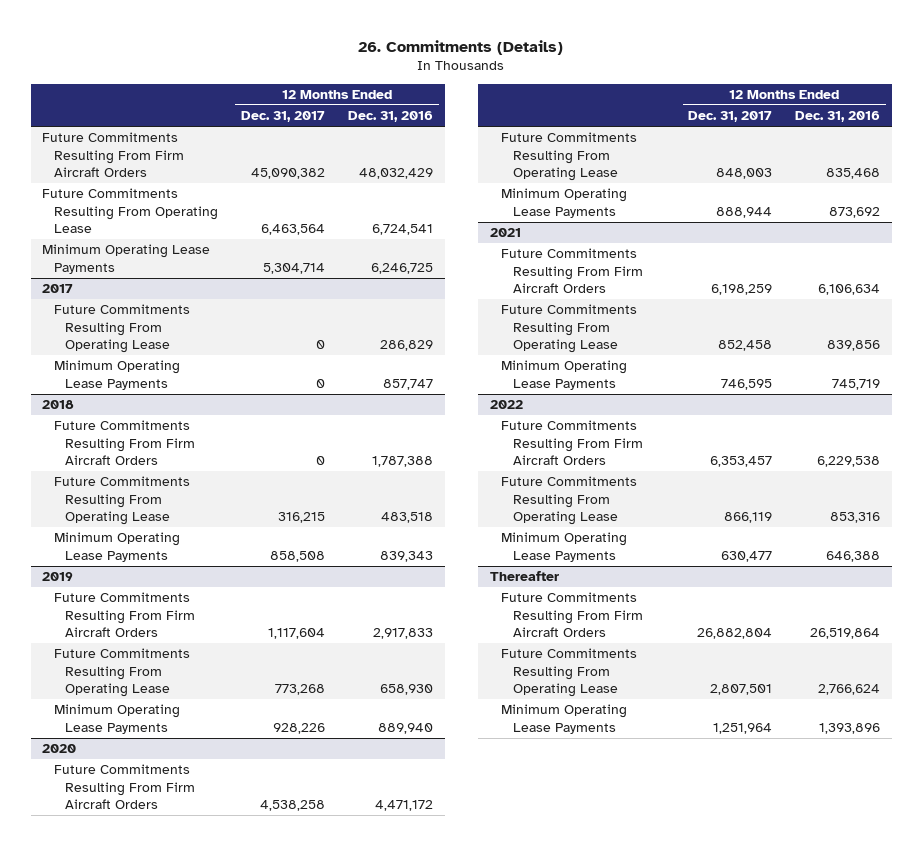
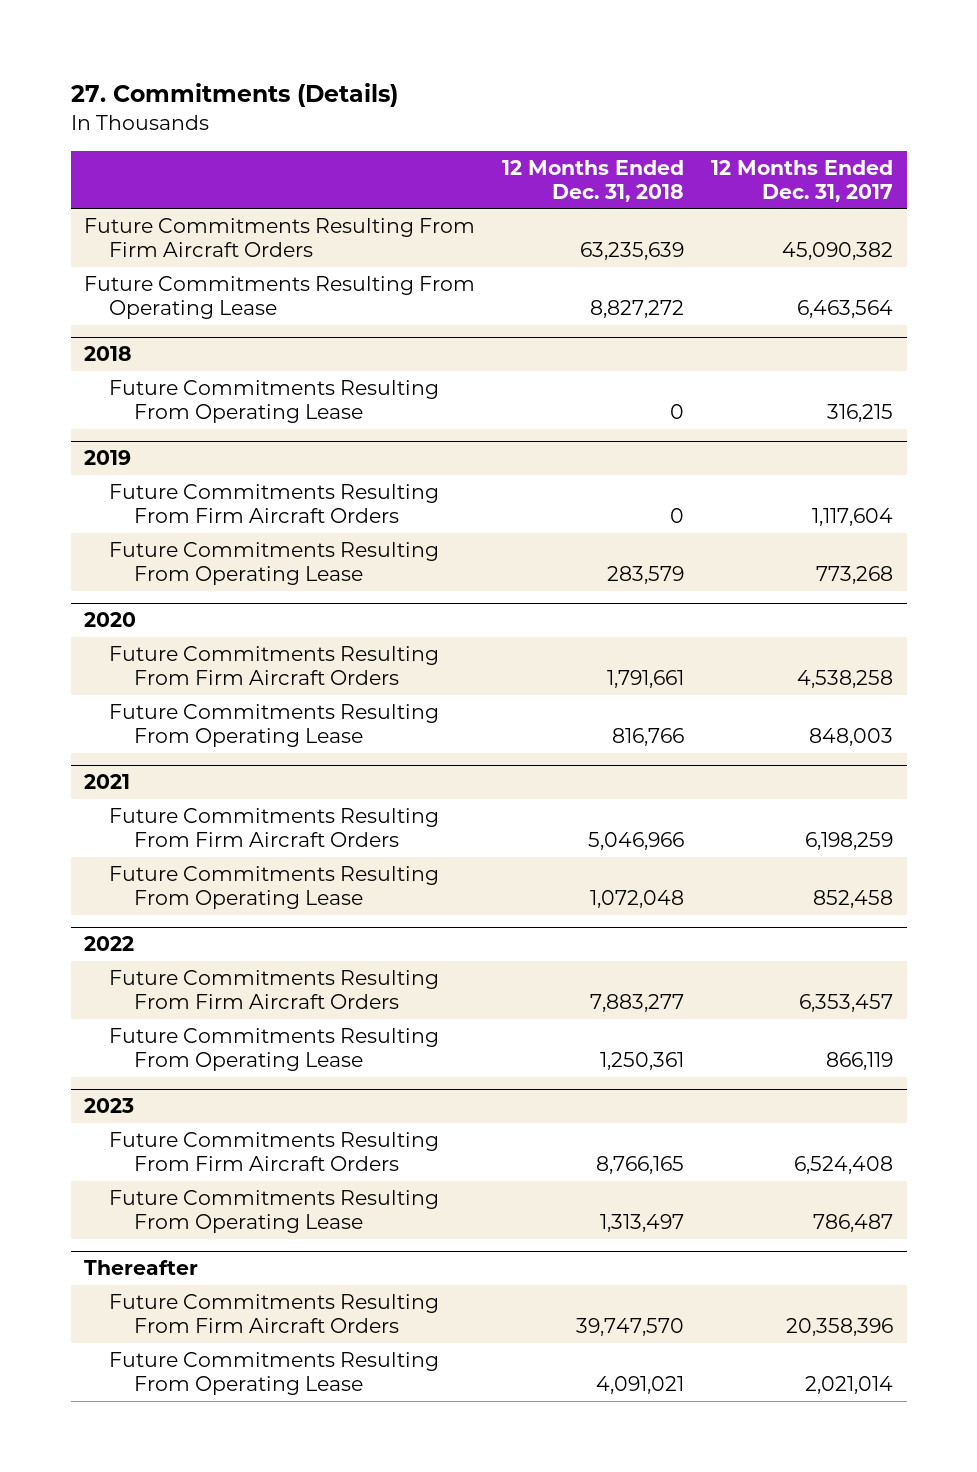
[358,39,564,55] 26. Commitments (Details) -> [70,83,398,108] 27. Commitments (Details)
[347,111,433,123] Dec. 31, 2016 -> none
none -> [502,159,685,202] 12 Months Ended Dec. 31, 2018
[42,244,211,274] Minimum Operating Lease Payments -> none
[42,284,74,294] 2017 -> none
[53,304,190,354] Future Commitments Resulting From Operating Lease -> none
[53,360,180,390] Minimum Operating Lease Payments -> none
[53,420,196,466] Future Commitments Resulting From Firm Aircraft Orders -> none
[53,532,180,562] Minimum Operating Lease Payments -> none
[53,704,180,734] Minimum Operating Lease Payments -> none
[501,188,628,218] Minimum Operating Lease Payments -> none
[501,360,628,390] Minimum Operating Lease Payments -> none
[501,532,628,562] Minimum Operating Lease Payments -> none
none -> [84,1098,135,1114] 2023
none -> [109,1131,440,1172] Future Commitments Resulting From Firm Aircraft Orders
none -> [109,1189,440,1234] Future Commitments Resulting From Operating Lease
[501,704,628,734] Minimum Operating Lease Payments -> none
[697,628,773,640] 26,882,804 -> [786,1318,894,1337] 20,358,396
[710,684,773,696] 2,807,501 -> [805,1376,894,1395] 2,021,014

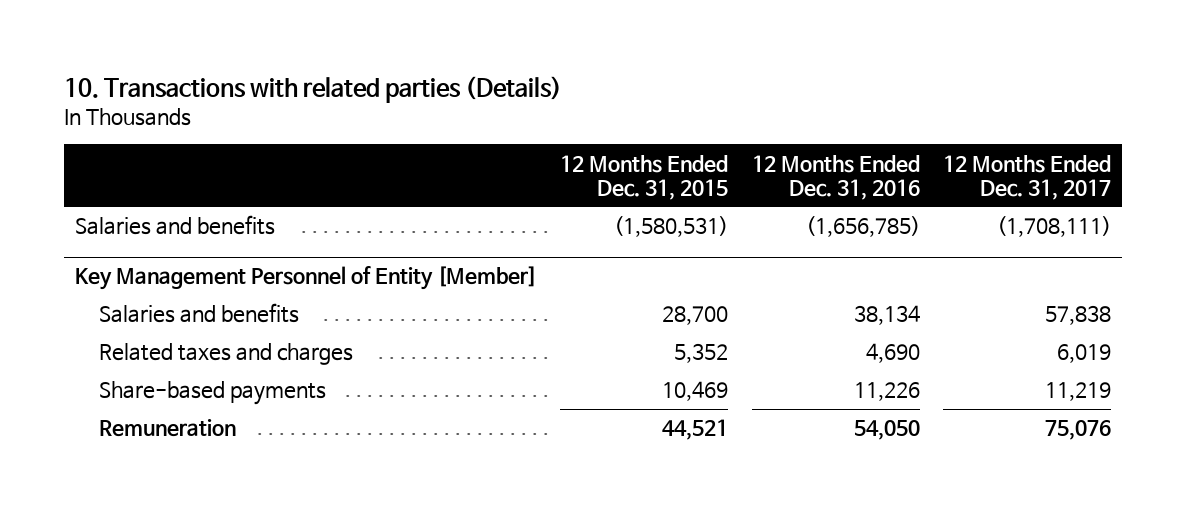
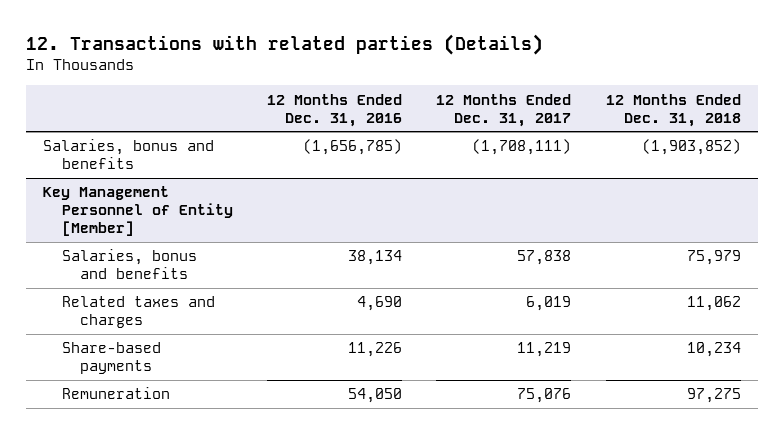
[63,75,562,103] 10. Transactions with related parties (Details) -> [26,33,544,55] 12. Transactions with related parties (Details)
[560,154,729,200] 12 Months Ended Dec. 31, 2015 -> none
none -> [605,93,741,127] 12 Months Ended Dec. 31, 2018
[75,215,276,236] Salaries and benefits -> [43,139,215,170] Salaries, bonus and benefits
[98,303,299,324] Salaries and benefits -> [61,249,197,280] Salaries, bonus and benefits

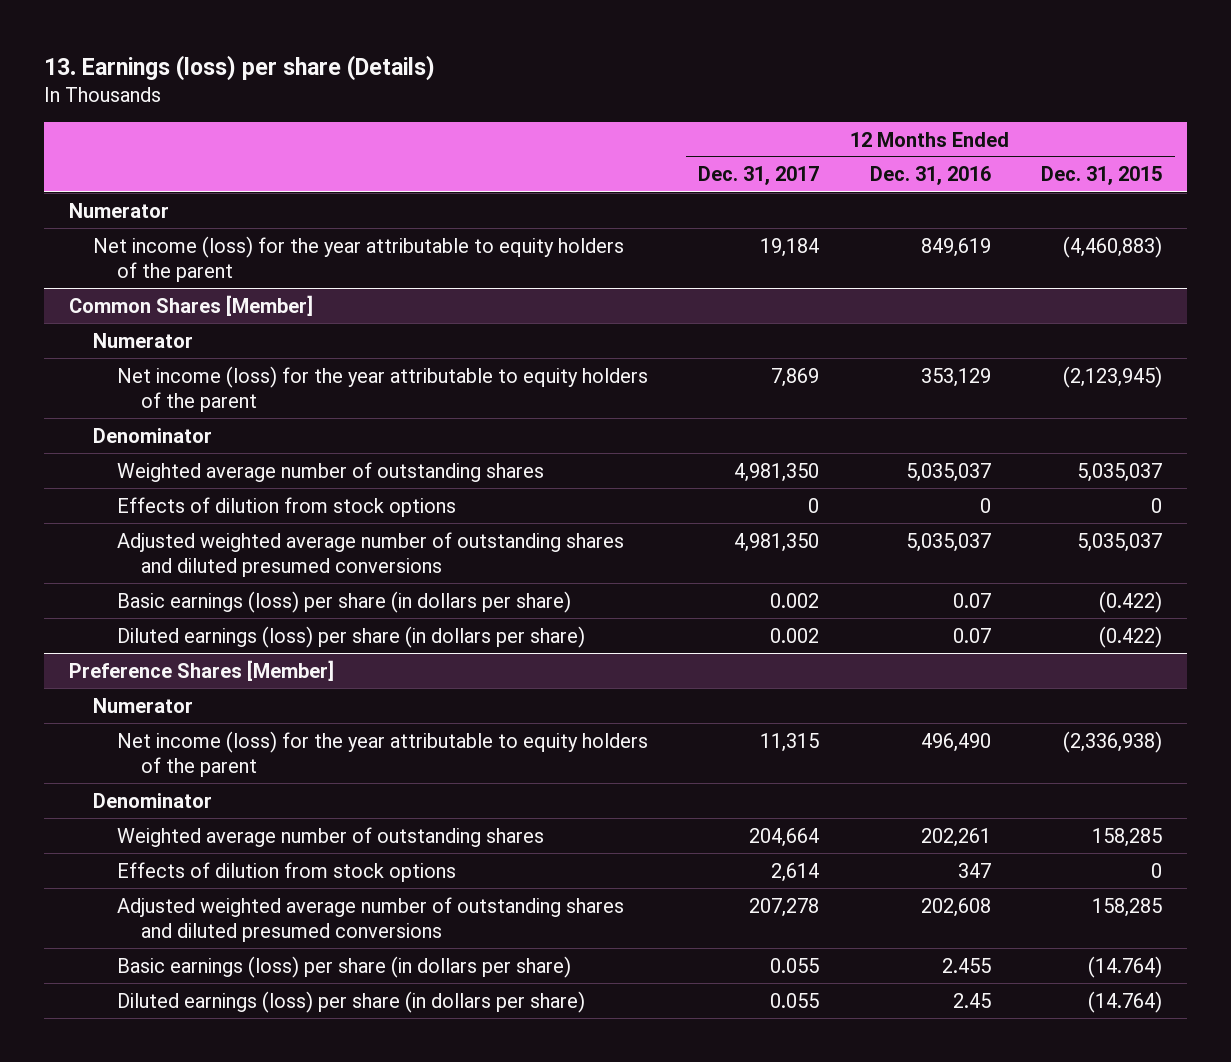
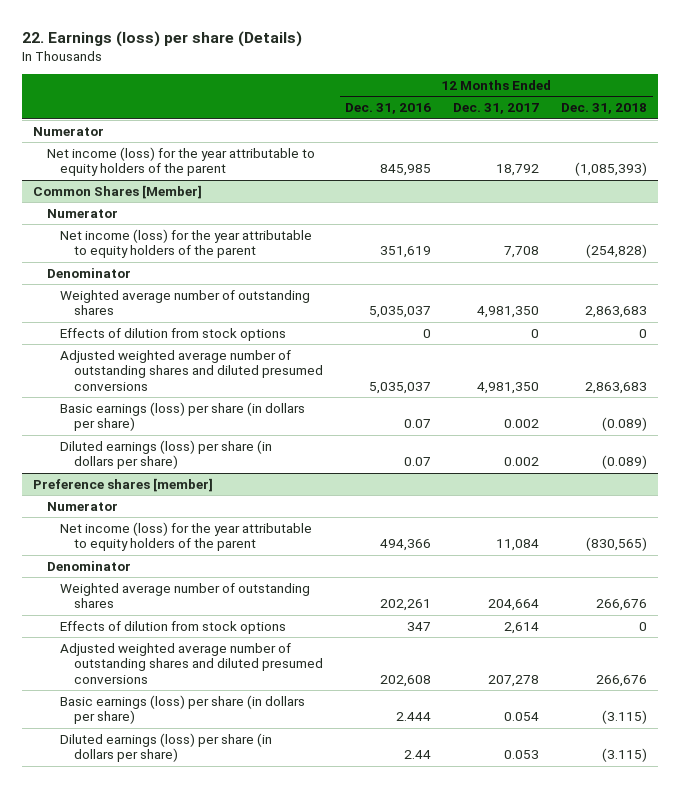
[43,54,435,81] 13. Earnings (loss) per share (Details) -> [22,30,303,47] 22. Earnings (loss) per share (Details)
[1041,166,1163,186] Dec. 31, 2015 -> none
none -> [561,103,648,115] Dec. 31, 2018
[760,237,820,257] 19,184 -> [496,164,540,177] 18,792
[920,237,991,257] 849,619 -> [380,164,432,177] 845,985
[771,367,820,387] 7,869 -> [504,246,540,259] 7,708
[920,367,991,387] 353,129 -> [380,246,432,259] 351,619
[68,659,334,681] Preference Shares [Member] -> [33,477,214,492] Preference shares [member]
[760,732,820,752] 11,315 -> [496,539,540,552] 11,084
[920,732,991,752] 496,490 -> [380,539,432,552] 494,366
[770,957,820,973] 0.055 -> [504,712,540,722] 0.054
[941,957,991,973] 2.455 -> [396,712,432,722] 2.444
[770,992,820,1008] 0.055 -> [504,750,540,760] 0.053
[952,992,991,1008] 2.45 -> [404,750,432,760] 2.44

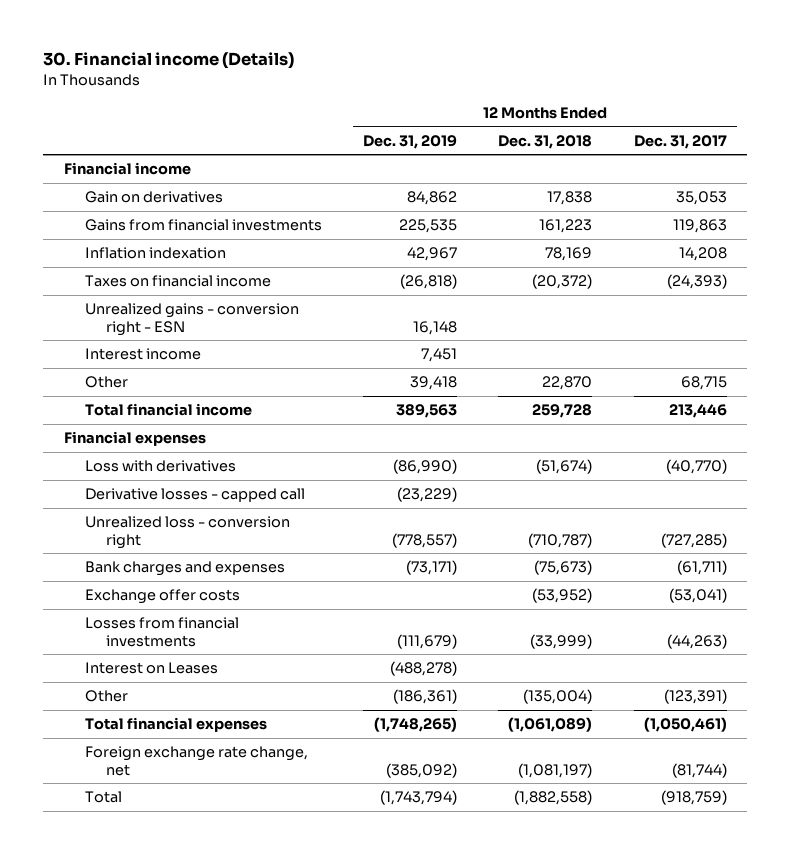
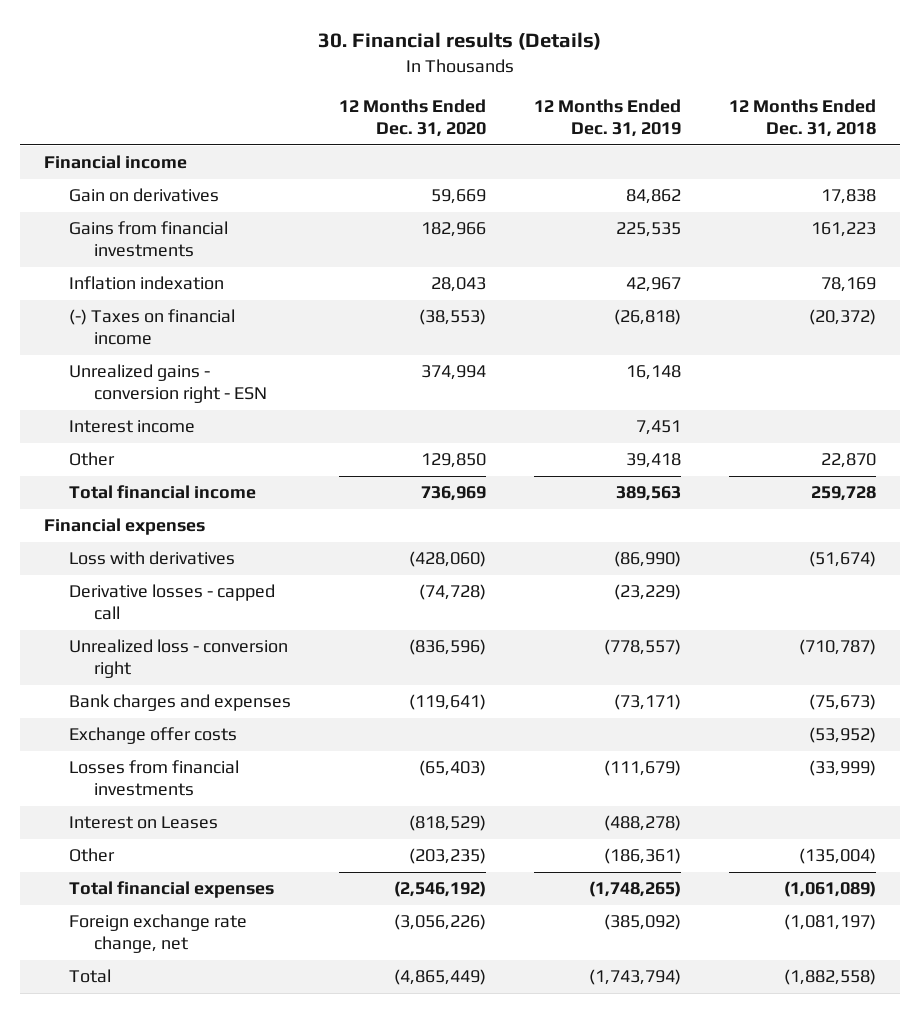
[43,52,295,70] 30. Financial income (Details) -> [318,32,602,51] 30. Financial results (Details)
[633,134,727,149] Dec. 31, 2017 -> none
none -> [338,99,486,137] 12 Months Ended Dec. 31, 2020
[84,275,271,288] Taxes on financial income -> [68,309,235,346] (-) Taxes on financial income

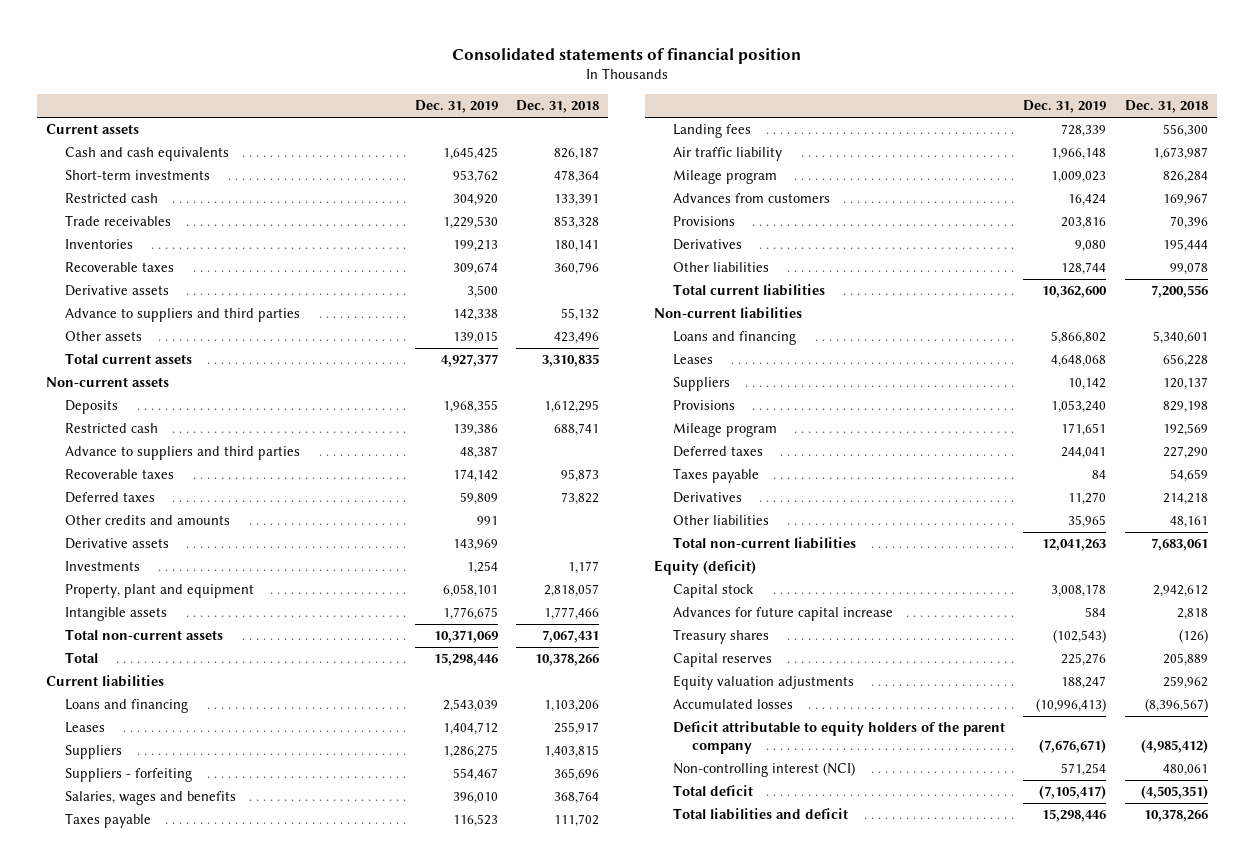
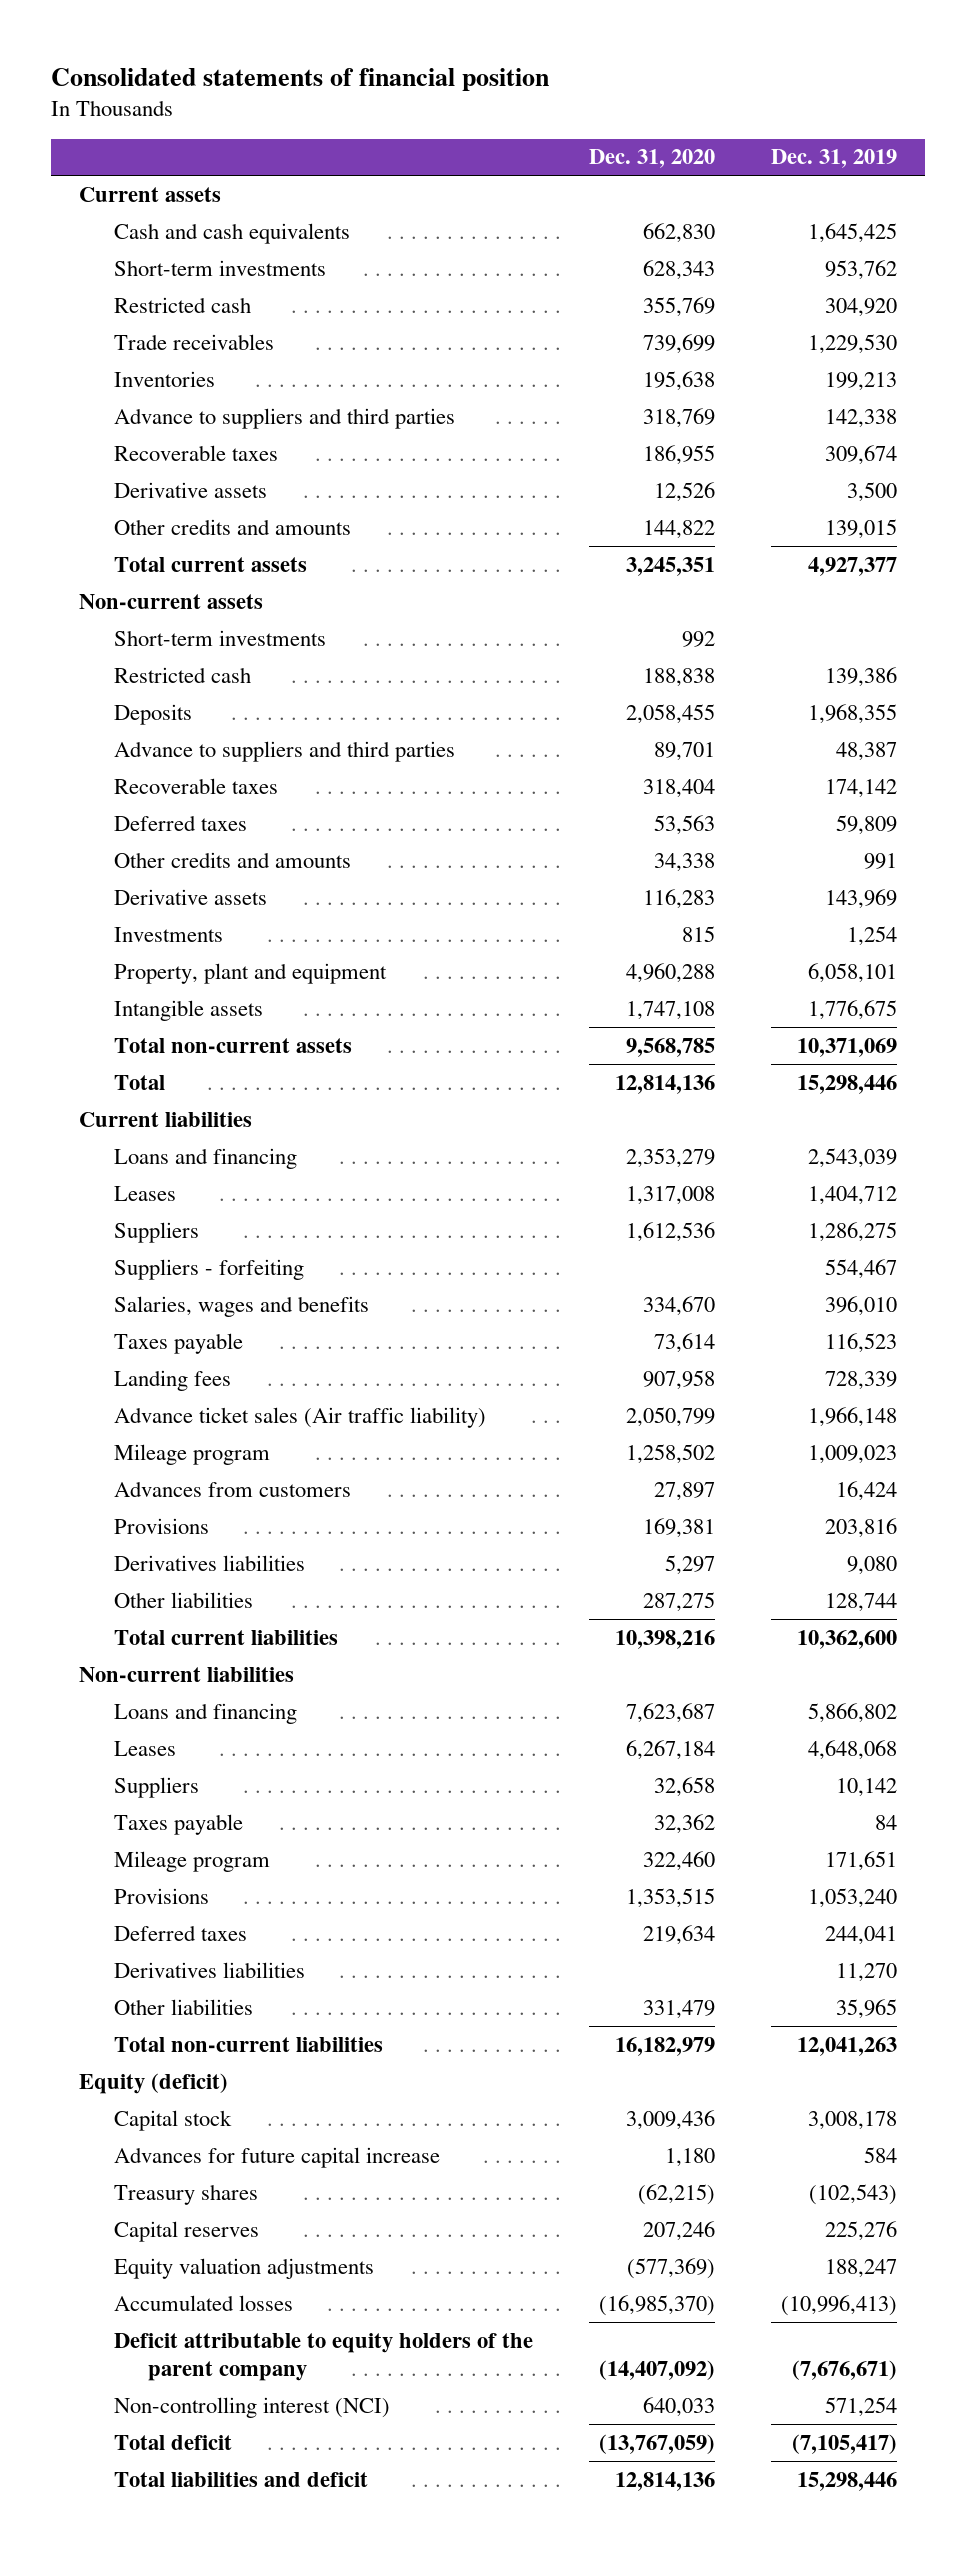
[516,100,600,114] Dec. 31, 2018 -> none
none -> [588,149,715,169] Dec. 31, 2020
[64,308,300,323] Advance to suppliers and third parties -> [113,407,455,429] Advance to suppliers and third parties
[64,331,142,342] Other assets -> [113,518,351,535] Other credits and amounts
none -> [113,629,326,646] Short-term investments
[64,400,118,415] Deposits -> [113,703,192,725] Deposits
[673,147,783,162] Air traffic liability -> [113,1406,486,1428] Advance ticket sales (Air traffic liability)
[673,239,743,251] Derivatives -> [113,1554,305,1571] Derivatives liabilities
[673,468,760,484] Taxes payable -> [113,1813,243,1835] Taxes payable
[673,400,736,411] Provisions -> [113,1887,209,1904] Provisions
[673,492,743,504] Derivatives -> [113,1961,305,1978] Derivatives liabilities

